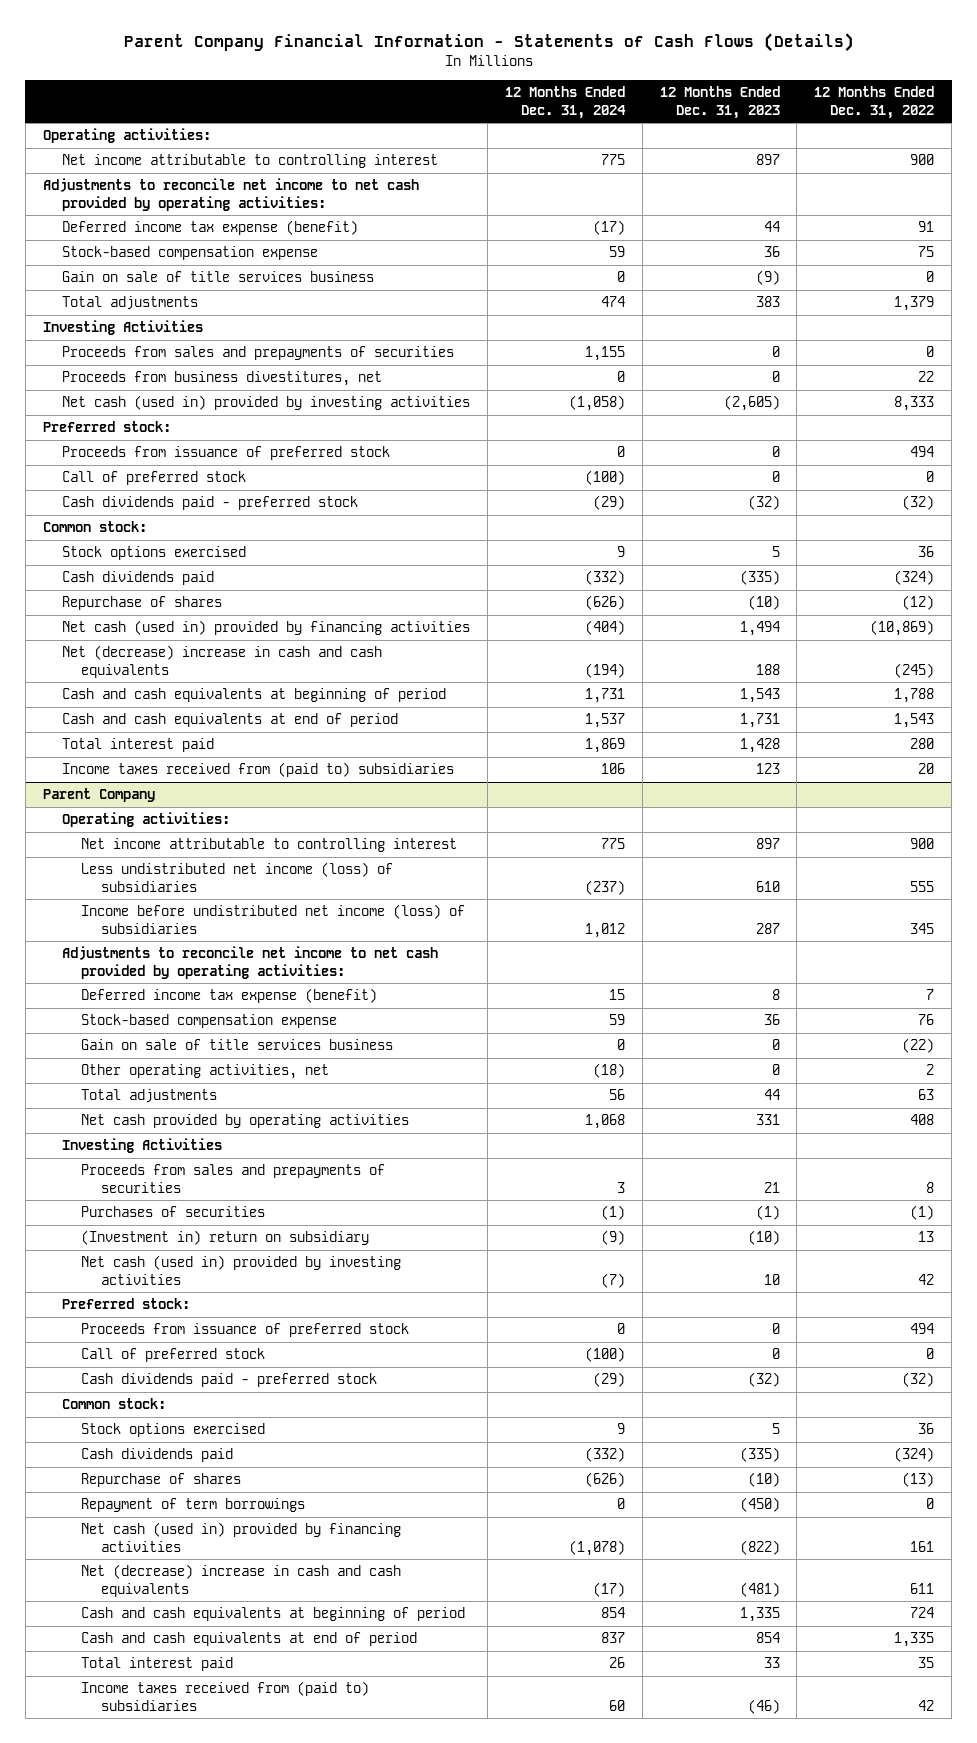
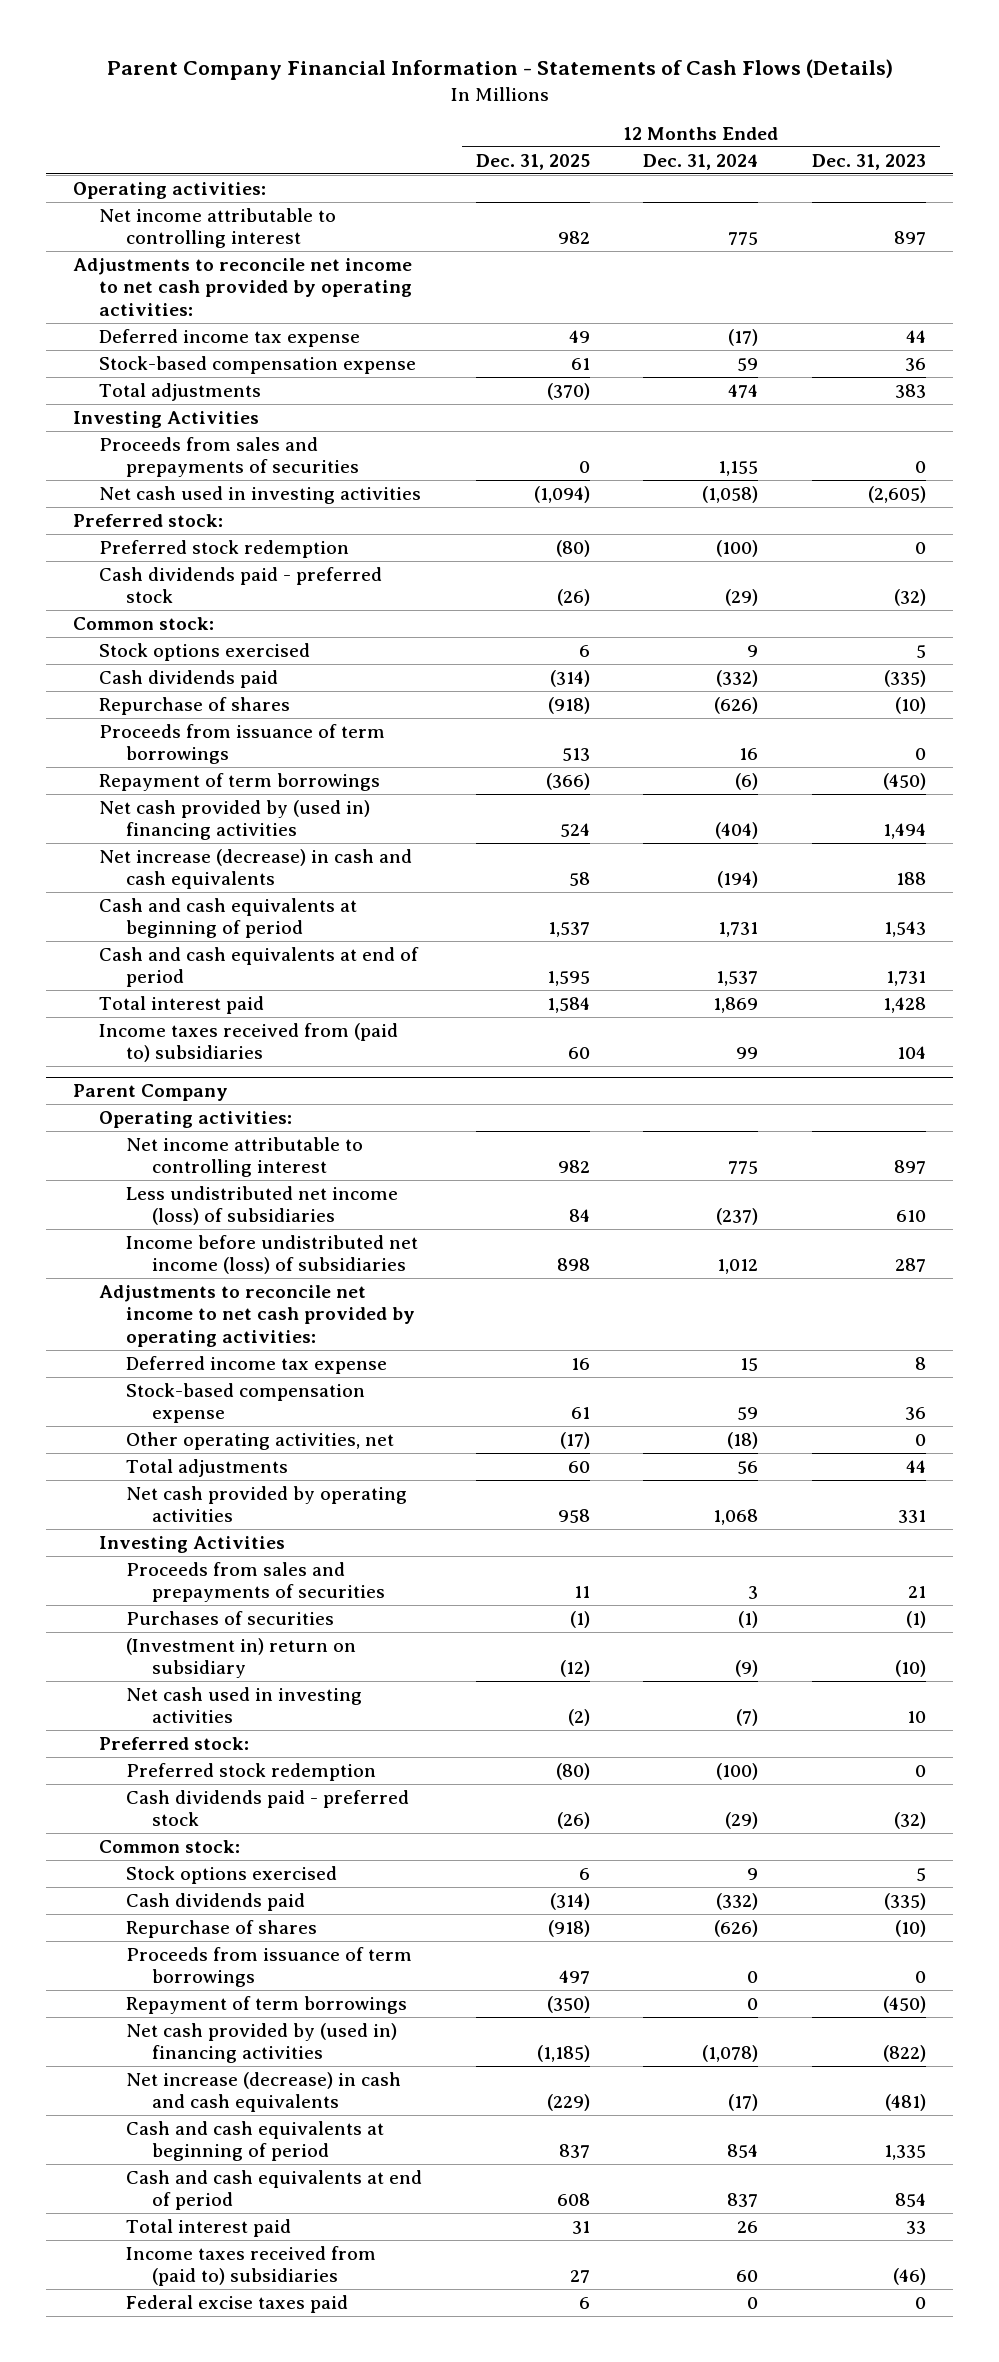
[814,86,935,119] 12 Months Ended Dec. 31, 2022 -> none
none -> [475,153,590,170] Dec. 31, 2025
[62,220,359,236] Deferred income tax expense (benefit) -> [99,329,361,348] Deferred income tax expense
[62,271,375,283] Gain on sale of title services business -> none
[62,371,383,387] Proceeds from business divestitures, net -> none
[62,395,471,411] Net cash (used in) provided by investing activities -> [99,486,422,505] Net cash used in investing activities
[62,446,391,461] Proceeds from issuance of preferred stock -> none
[62,471,247,486] Call of preferred stock -> [99,540,350,559] Preferred stock redemption
none -> [99,724,386,765] Proceeds from issuance of term borrowings
none -> [99,773,381,792] Repayment of term borrowings
[62,620,471,636] Net cash (used in) provided by financing activities -> [99,800,371,841] Net cash provided by (used in) financing activities
[62,645,383,678] Net (decrease) increase in cash and cash equivalents -> [99,849,413,890] Net increase (decrease) in cash and cash equivalents
[600,763,625,775] 106 -> [736,1047,759,1060] 99
[755,763,780,775] 123 -> [897,1046,927,1060] 104
[81,988,378,1004] Deferred income tax expense (benefit) -> [125,1356,387,1375] Deferred income tax expense
[81,1039,394,1051] Gain on sale of title services business -> none
[81,1255,402,1285] Net cash (used in) provided by investing activities -> [125,1687,362,1724] Net cash used in investing activities
[81,1323,410,1338] Proceeds from issuance of preferred stock -> none
[81,1348,266,1363] Call of preferred stock -> [125,1763,376,1782] Preferred stock redemption
none -> [125,1947,412,1988] Proceeds from issuance of term borrowings
[81,1522,402,1552] Net cash (used in) provided by financing activities -> [125,2023,397,2064] Net cash provided by (used in) financing activities
[81,1564,402,1597] Net (decrease) increase in cash and cash equivalents -> [125,2072,401,2113] Net increase (decrease) in cash and cash equivalents
none -> [125,2295,348,2314] Federal excise taxes paid

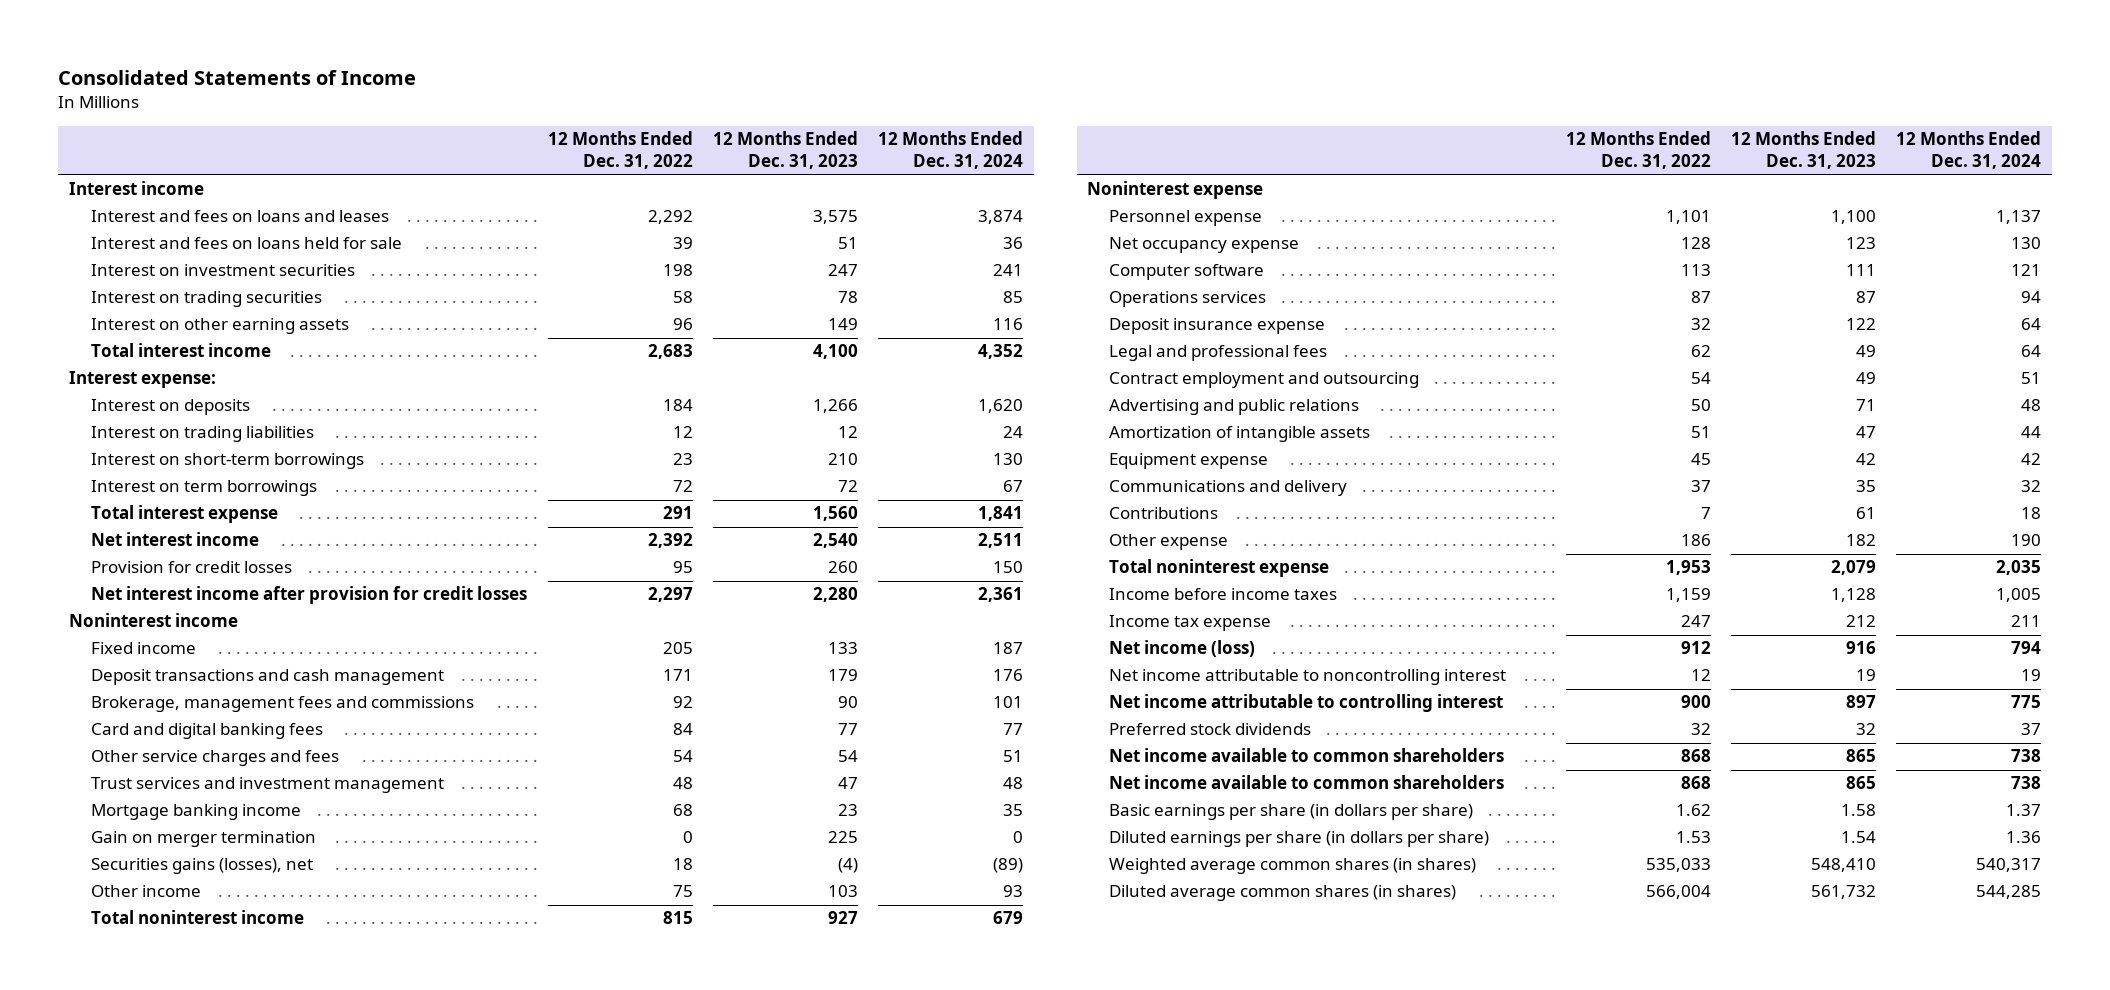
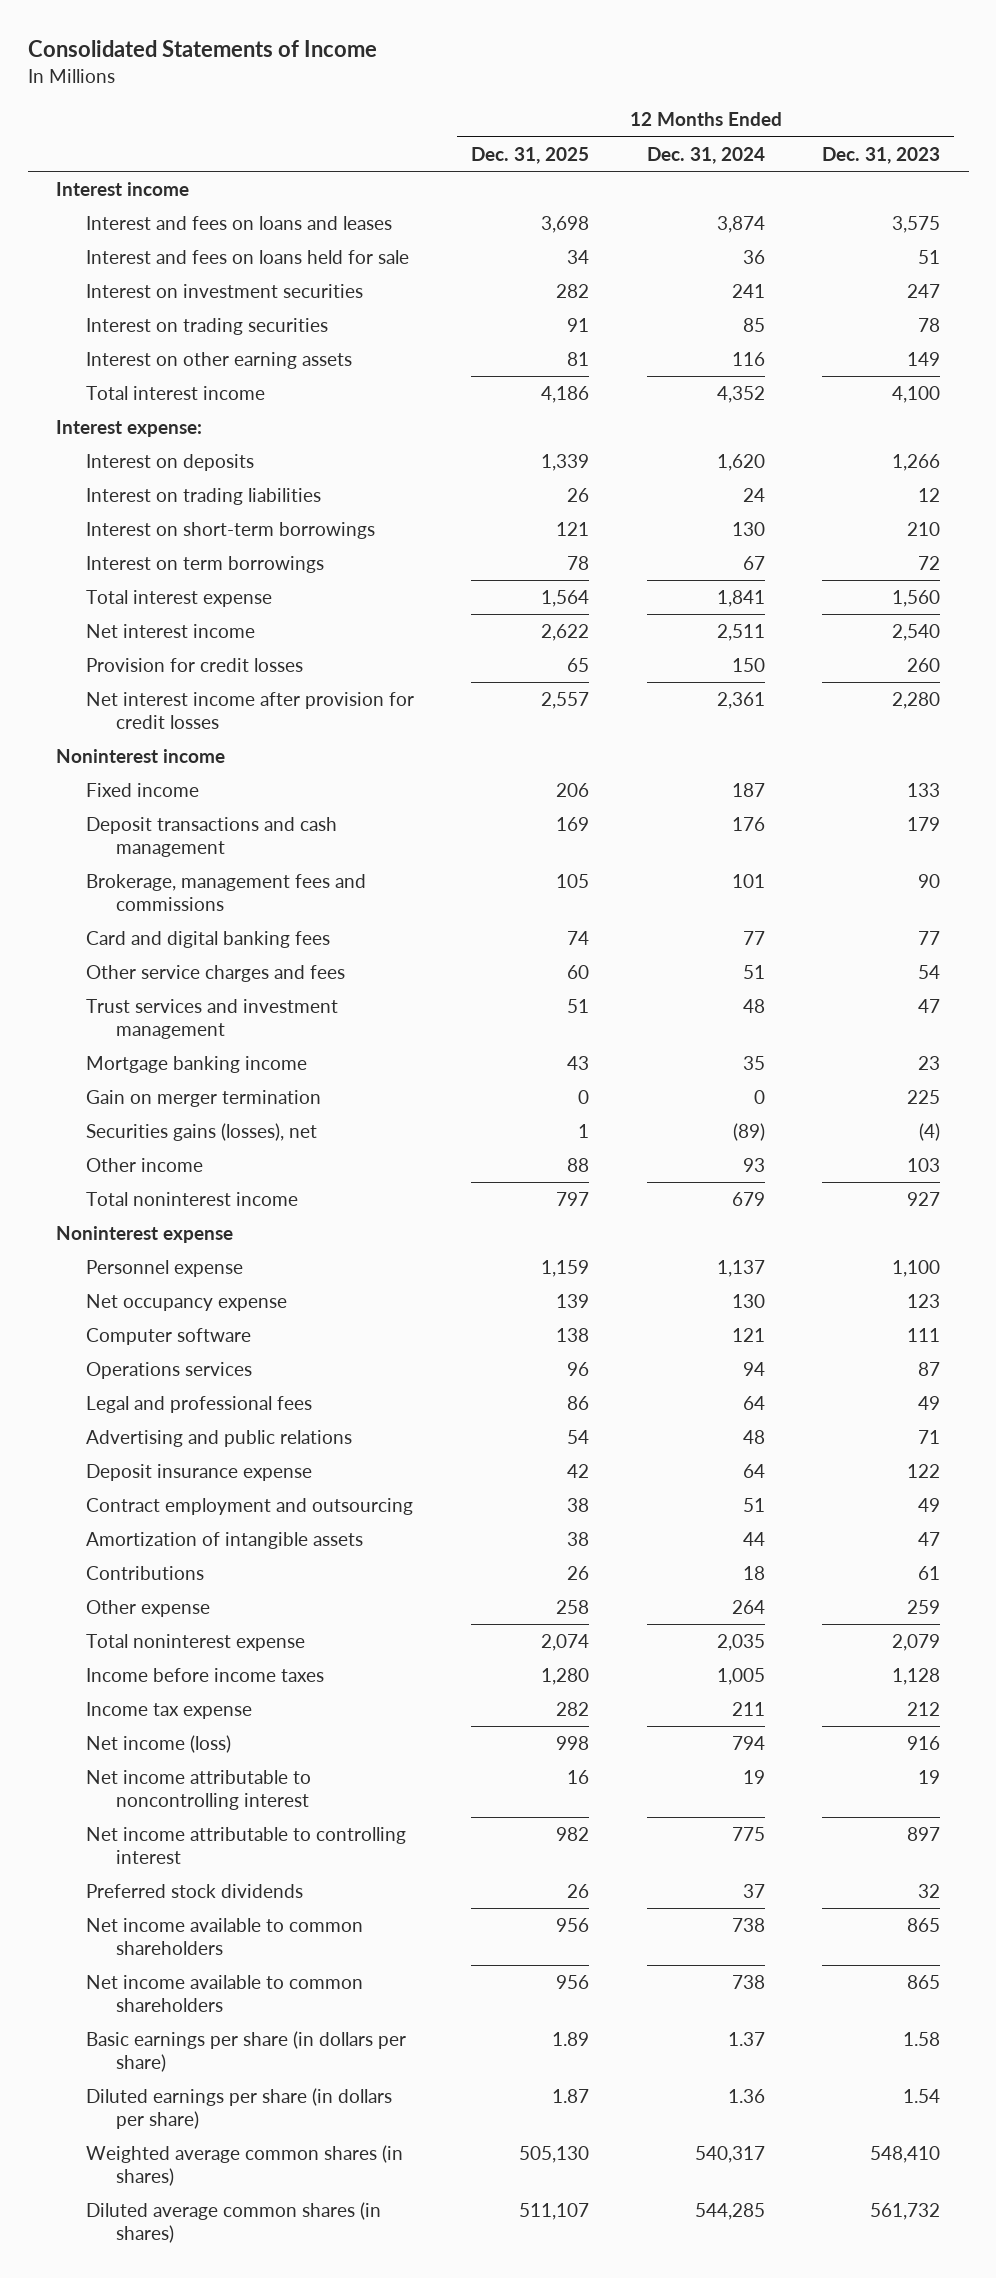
[547,131,693,170] 12 Months Ended Dec. 31, 2022 -> none
none -> [471,146,590,164] Dec. 31, 2025
[1109,318,1326,335] Deposit insurance expense -> [86,1464,313,1482] Deposit insurance expense
[1109,372,1420,389] Contract employment and outsourcing -> [86,1498,414,1516] Contract employment and outsourcing
[1109,453,1269,470] Equipment expense -> none
[1109,480,1348,497] Communications and delivery -> none
[1846,534,1877,547] 182 -> [907,1600,941,1615] 259
[2011,534,2042,547] 190 -> [731,1600,765,1615] 264

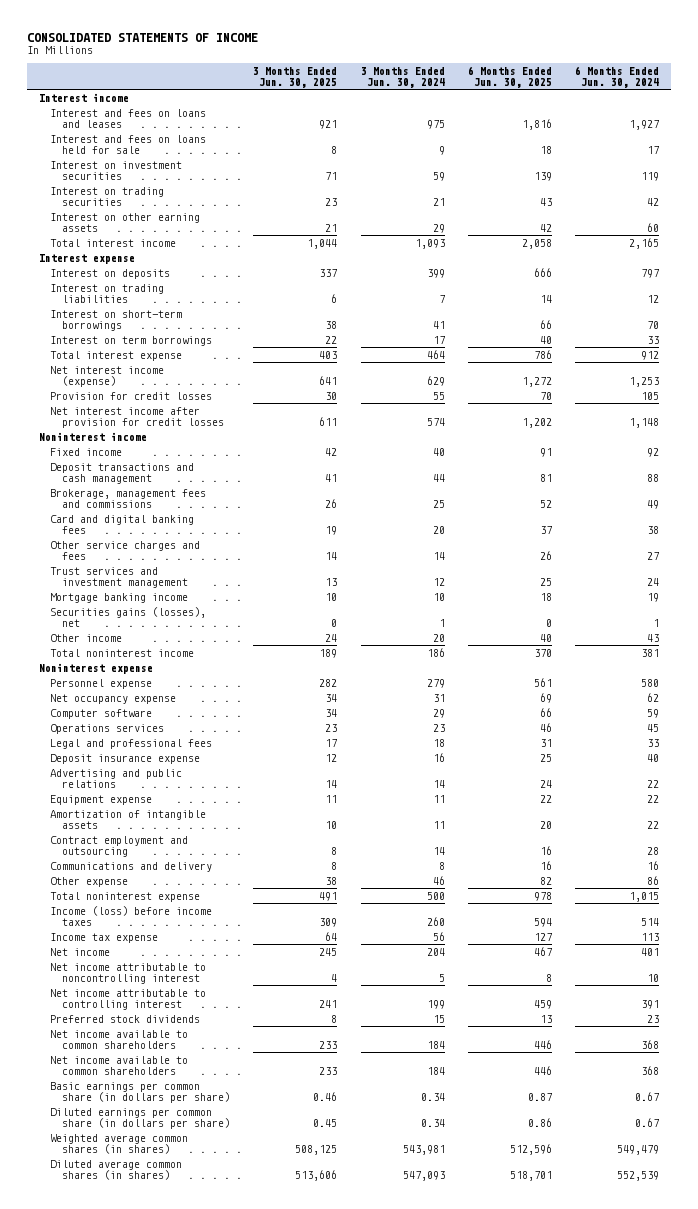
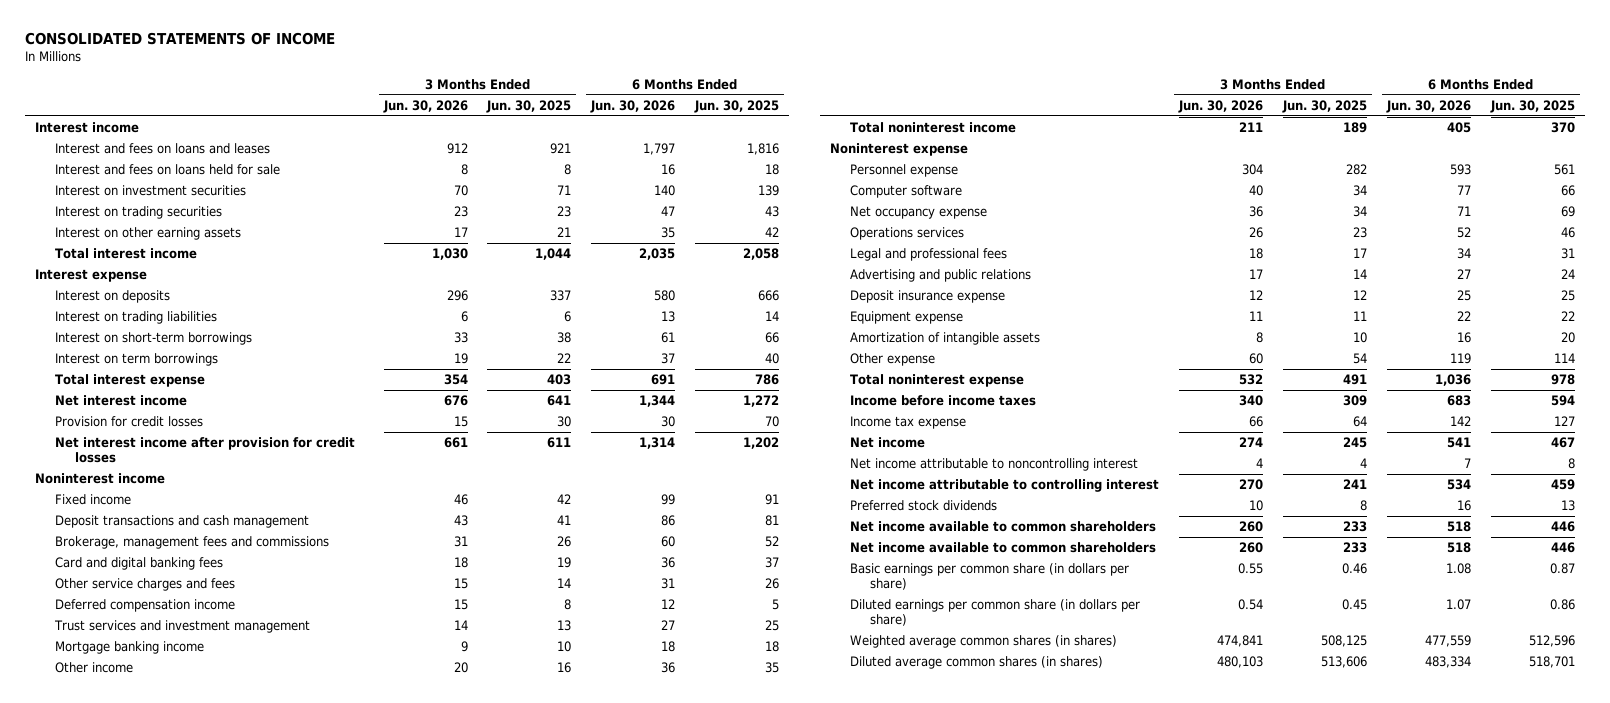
[360,67,445,89] 3 Months Ended Jun. 30, 2024 -> none
[575,66,660,89] 6 Months Ended Jun. 30, 2024 -> none
none -> [382,99,468,113] Jun. 30, 2026
none -> [590,99,676,113] Jun. 30, 2026
[50,365,165,387] Net interest income (expense) -> [54,395,187,407] Net interest income
none -> [54,599,235,613] Deferred compensation income
[50,606,207,627] Securities gains (losses), net -> none
[325,633,338,642] 24 -> [557,662,572,674] 16
[539,633,552,642] 40 -> [765,662,780,674] 35
[50,693,177,704] Net occupancy expense -> [850,206,988,220] Net occupancy expense
[50,753,201,764] Deposit insurance expense -> [850,290,1006,304] Deposit insurance expense
[50,835,189,857] Contract employment and outsourcing -> none
[50,861,213,872] Communications and delivery -> none
[325,876,338,885] 38 -> [1352,353,1367,365] 54
[539,876,552,885] 82 -> [1553,353,1575,364] 114
[50,905,213,926] Income (loss) before income taxes -> [850,395,1037,407] Income before income taxes

